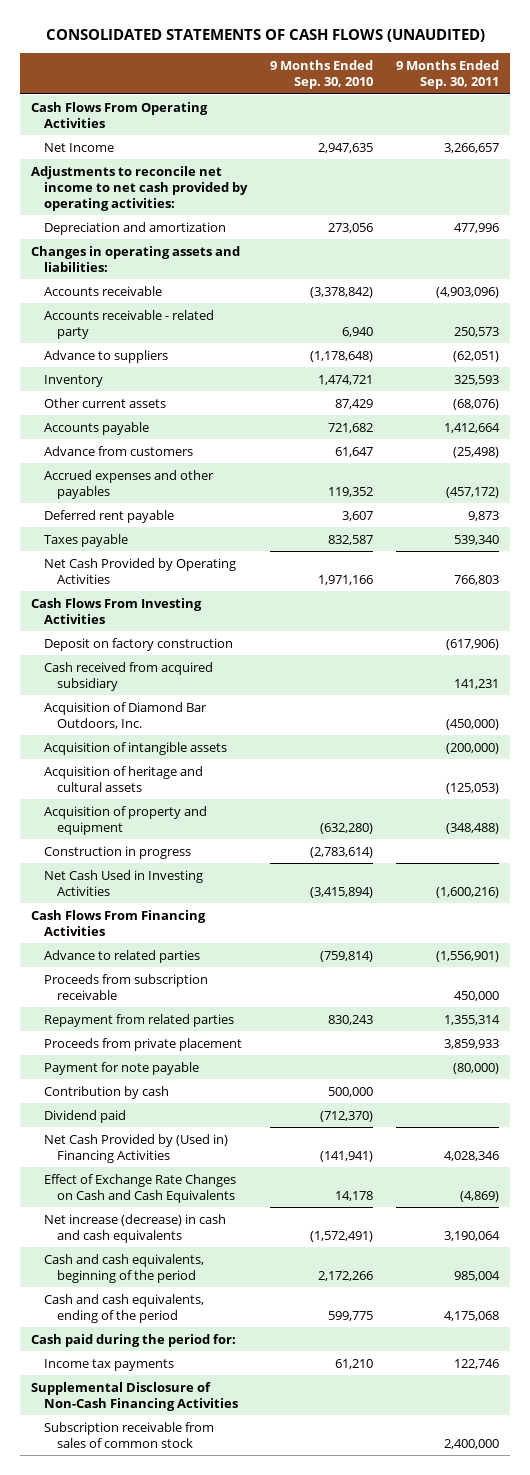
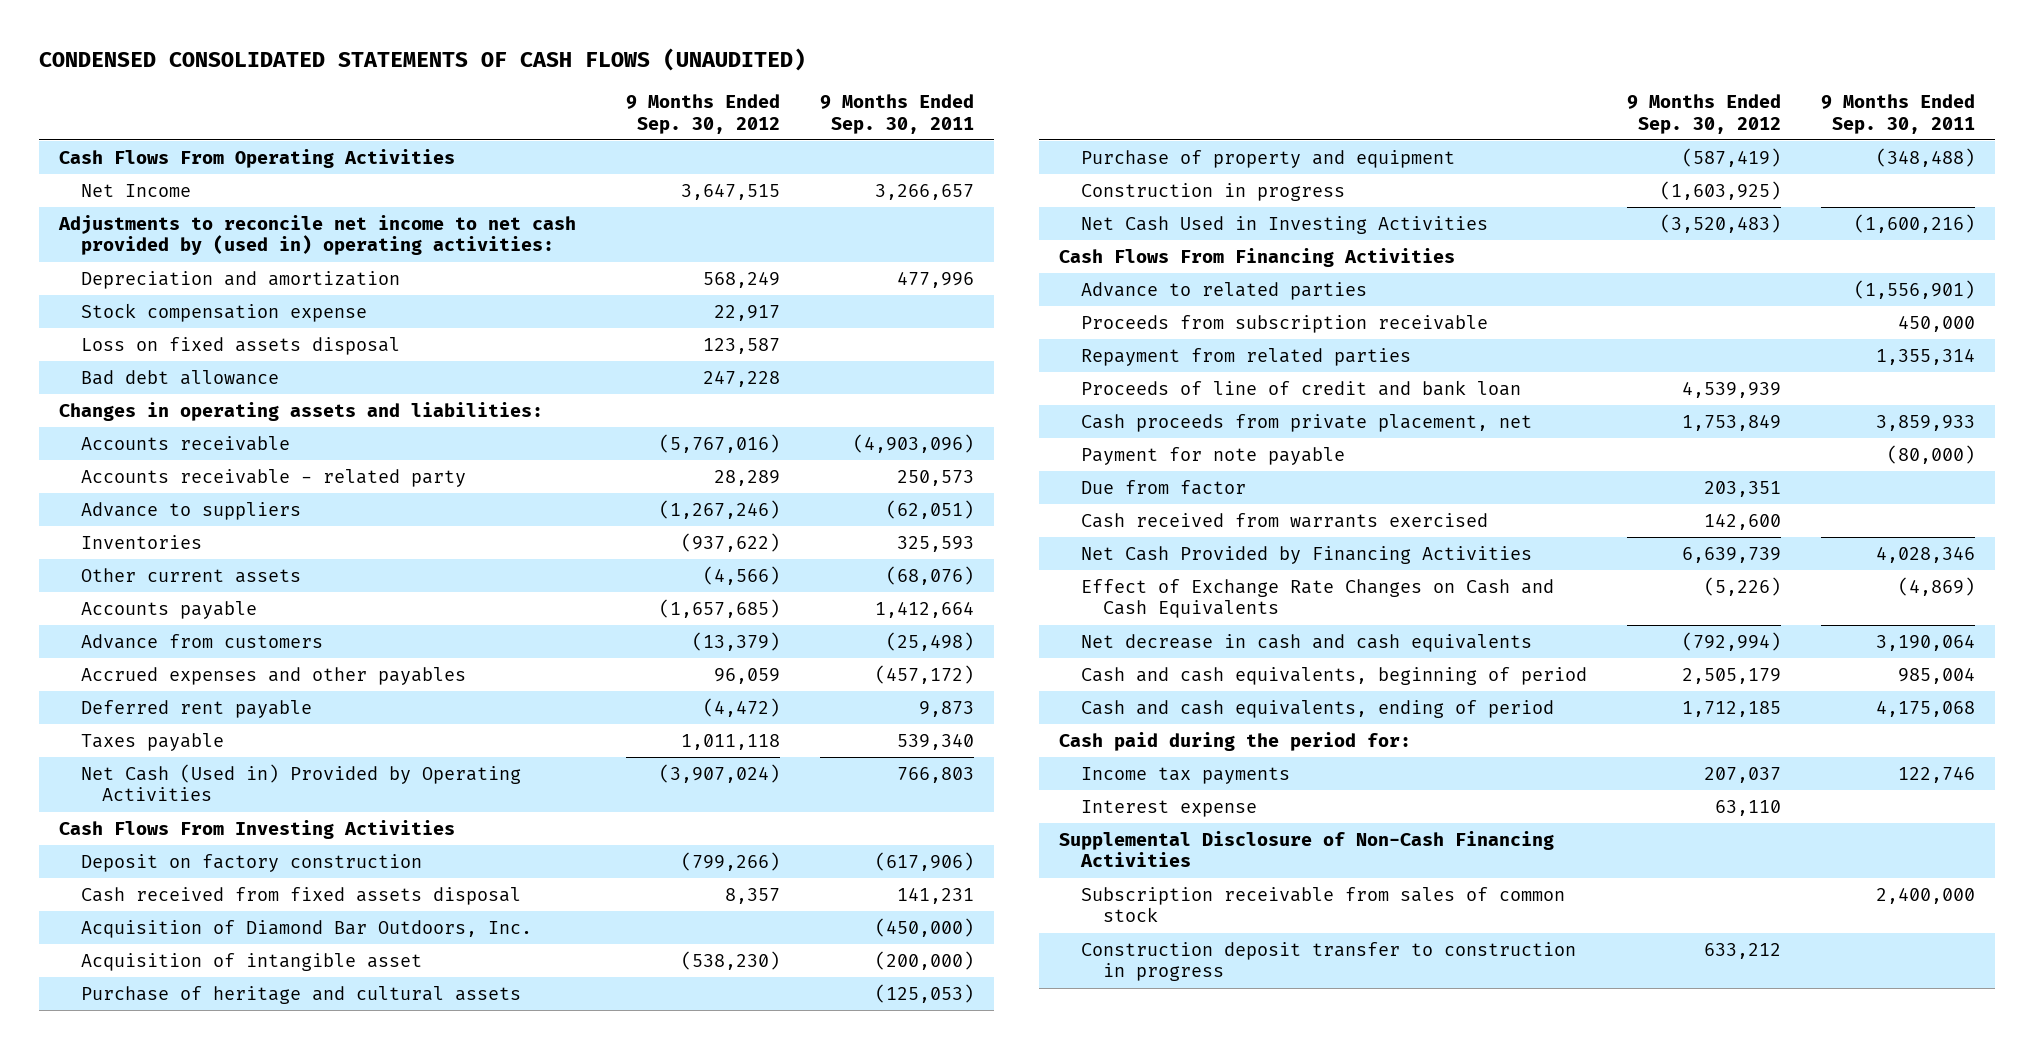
[46,29,486,43] CONSOLIDATED STATEMENTS OF CASH FLOWS (UNAUDITED) -> [39,48,807,72] CONDENSED CONSOLIDATED STATEMENTS OF CASH FLOWS (UNAUDITED)
[270,60,374,90] 9 Months Ended Sep. 30, 2010 -> none
none -> [626,93,781,134] 9 Months Ended Sep. 30, 2012
[31,165,249,211] Adjustments to reconcile net income to net cash provided by operating activities: -> [57,214,576,256] Adjustments to reconcile net income to net cash provided by (used in) operating activities:
none -> [80,302,367,322] Stock compensation expense
none -> [80,336,400,355] Loss on fixed assets disposal
none -> [80,369,279,385] Bad debt allowance
[44,374,104,387] Inventory -> [80,534,202,549] Inventories
[44,557,237,584] Net Cash Provided by Operating Activities -> [80,763,521,802] Net Cash (Used in) Provided by Operating Activities
[44,661,214,691] Cash received from acquired subsidiary -> [80,886,521,905] Cash received from fixed assets disposal
[44,741,228,755] Acquisition of intangible assets -> [80,952,422,971] Acquisition of intangible asset
[44,765,204,792] Acquisition of heritage and cultural assets -> [80,985,521,1004] Purchase of heritage and cultural assets
[44,805,208,835] Acquisition of property and equipment -> [1080,149,1455,168] Purchase of property and equipment
none -> [1080,379,1521,396] Proceeds of line of credit and bank loan
[44,1037,243,1051] Proceeds from private placement -> [1080,413,1532,432] Cash proceeds from private placement, net
[44,1085,170,1099] Contribution by cash -> none
[44,1109,127,1123] Dividend paid -> none
none -> [1080,479,1246,495] Due from factor
none -> [1080,512,1488,528] Cash received from warrants exercised
[44,1133,229,1163] Net Cash Provided by (Used in) Financing Activities -> [1080,545,1532,564] Net Cash Provided by Financing Activities
[44,1213,227,1243] Net increase (decrease) in cash and cash equivalents -> [1080,633,1532,652] Net decrease in cash and cash equivalents
[44,1253,205,1283] Cash and cash equivalents, beginning of the period -> [1080,666,1587,685] Cash and cash equivalents, beginning of period
[44,1293,205,1323] Cash and cash equivalents, ending of the period -> [1080,699,1554,718] Cash and cash equivalents, ending of period
none -> [1080,799,1257,817] Interest expense
none -> [1080,941,1576,982] Construction deposit transfer to construction in progress

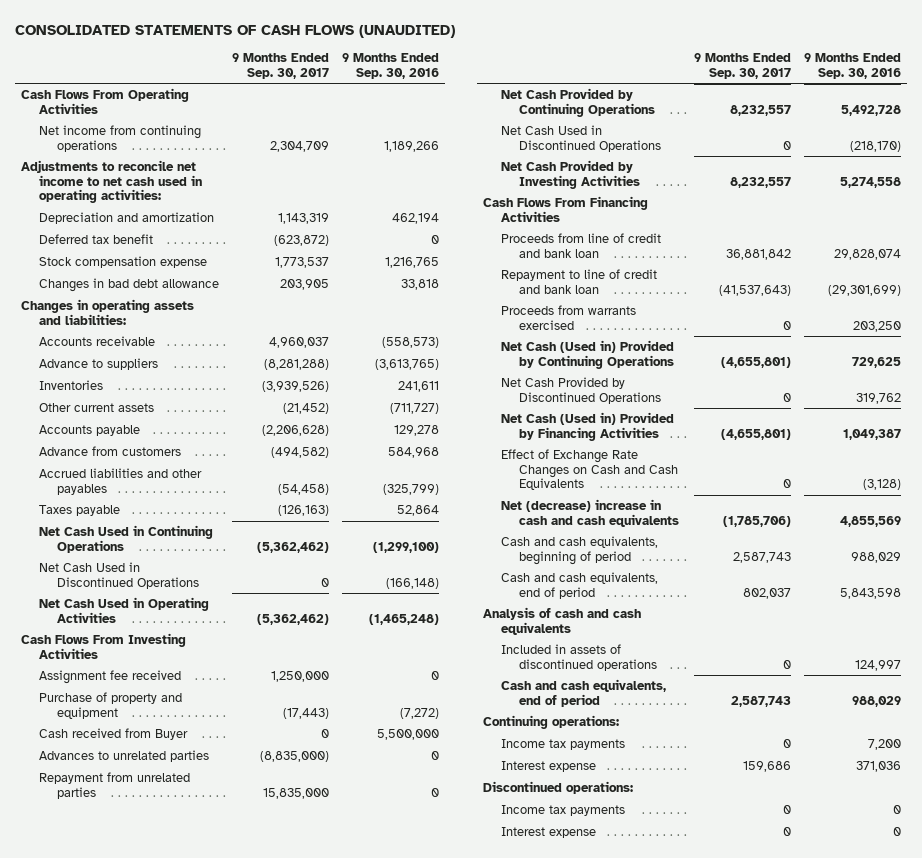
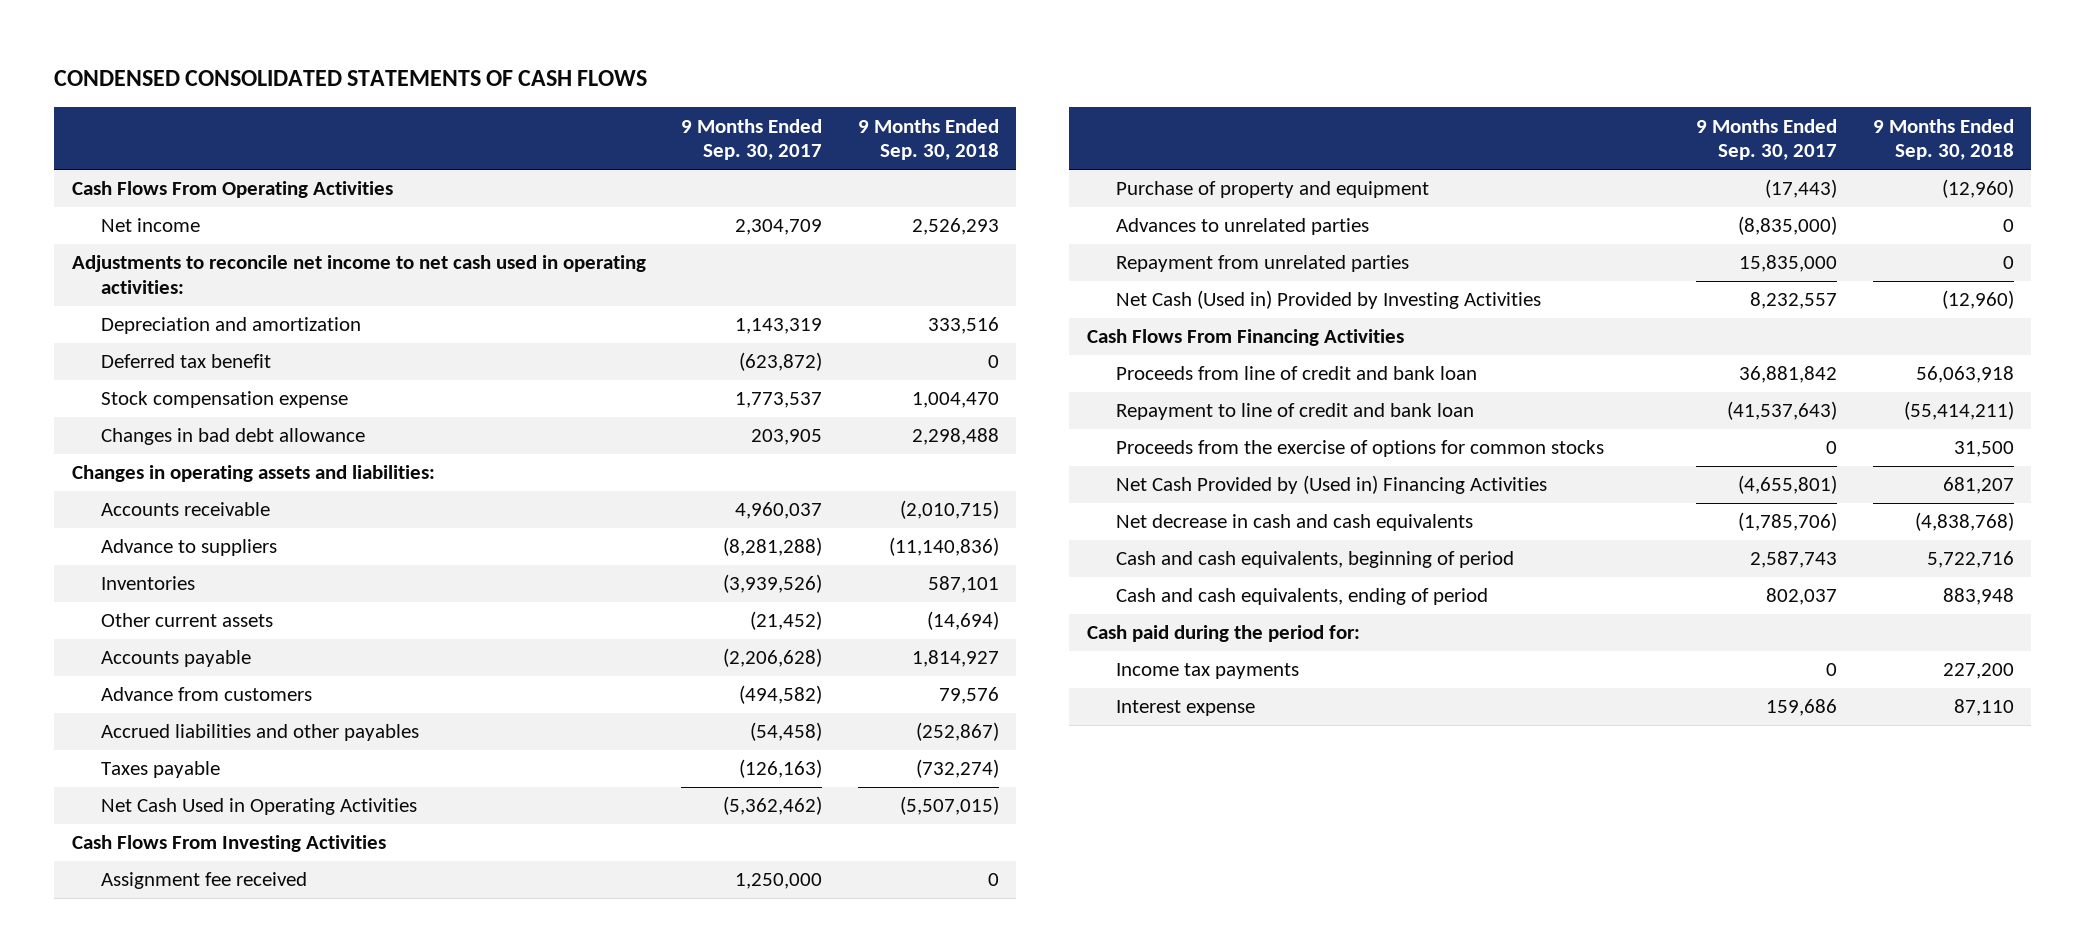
[14,24,455,38] CONSOLIDATED STATEMENTS OF CASH FLOWS (UNAUDITED) -> [53,70,647,87] CONDENSED CONSOLIDATED STATEMENTS OF CASH FLOWS
[341,53,439,79] 9 Months Ended Sep. 30, 2016 -> none
none -> [857,118,999,161] 9 Months Ended Sep. 30, 2018
[39,125,202,152] Net income from continuing operations -> [101,218,201,233] Net income
[39,525,214,553] Net Cash Used in Continuing Operations -> none
[39,562,199,589] Net Cash Used in Discontinued Operations -> none
[39,728,189,741] Cash received from Buyer -> none
[500,88,655,117] Net Cash Provided by Continuing Operations -> none
[500,125,661,152] Net Cash Used in Discontinued Operations -> none
[500,160,640,189] Net Cash Provided by Investing Activities -> [1116,290,1542,310] Net Cash (Used in) Provided by Investing Activities
[500,305,636,330] Proceeds from warrants exercised -> none
[500,340,674,369] Net Cash (Used in) Provided by Continuing Operations -> none
[500,377,661,404] Net Cash Provided by Discontinued Operations -> none
[500,449,678,491] Effect of Exchange Rate Changes on Cash and Cash Equivalents -> none
none -> [1116,440,1605,458] Proceeds from the exercise of options for common stocks
[500,412,674,441] Net Cash (Used in) Provided by Financing Activities -> [1116,475,1548,495] Net Cash Provided by (Used in) Financing Activities
[500,499,679,527] Net (decrease) increase in cash and cash equivalents -> [1116,514,1474,532] Net decrease in cash and cash equivalents
[483,607,642,635] Analysis of cash and cash equivalents -> none
[500,644,657,671] Included in assets of discontinued operations -> none
[500,679,666,707] Cash and cash equivalents, end of period -> none
[483,715,620,730] Continuing operations: -> none
[500,572,658,599] Cash and cash equivalents, end of period -> [1116,588,1489,606] Cash and cash equivalents, ending of period
none -> [1086,625,1360,643] Cash paid during the period for:
[483,781,634,795] Discontinued operations: -> none
[500,805,625,817] Income tax payments -> none
[500,827,596,839] Interest expense -> none

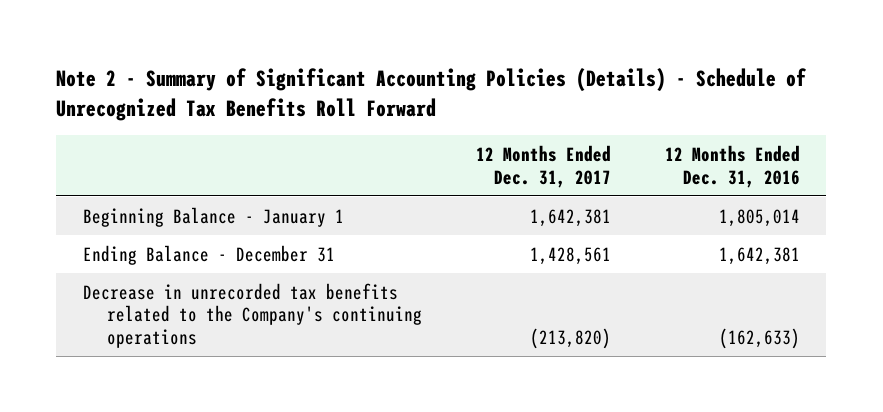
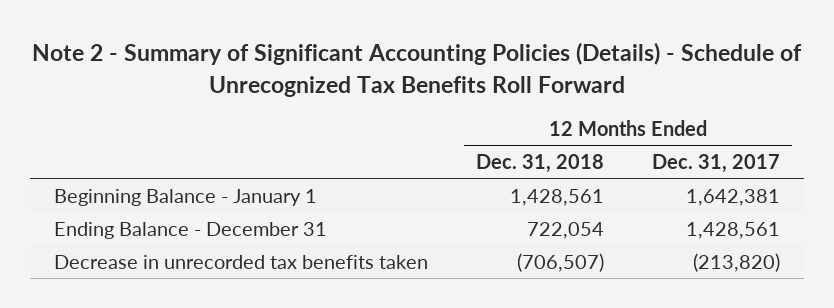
[664,144,800,188] 12 Months Ended Dec. 31, 2016 -> none
none -> [476,153,605,173] Dec. 31, 2018
[83,282,423,349] Decrease in unrecorded tax benefits related to the Company's continuing operations -> [54,254,429,269] Decrease in unrecorded tax benefits taken

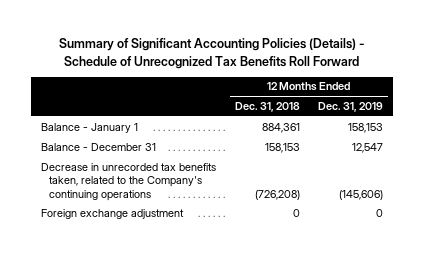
[32,42,803,97] Note 2 - Summary of Significant Accounting Policies (Details) - Schedule of Unrecognized Tax Benefits Roll Forward -> [59,38,366,69] Summary of Significant Accounting Policies (Details) - Schedule of Unrecognized Tax Benefits Roll Forward
[651,153,780,173] Dec. 31, 2017 -> none
none -> [318,101,384,112] Dec. 31, 2019
[54,188,318,206] Beginning Balance - January 1 -> [40,122,138,133] Balance - January 1
[510,188,605,206] 1,428,561 -> [261,122,300,133] 884,361
[54,221,328,239] Ending Balance - December 31 -> [40,142,156,151] Balance - December 31
[527,221,605,239] 722,054 -> [264,142,300,153] 158,153
[54,254,429,269] Decrease in unrecorded tax benefits taken -> [40,162,216,201] Decrease in unrecorded tax benefits taken, related to the Company's continuing operations
[517,252,605,272] (706,507) -> [254,189,300,200] (726,208)
none -> [40,208,184,219] Foreign exchange adjustment

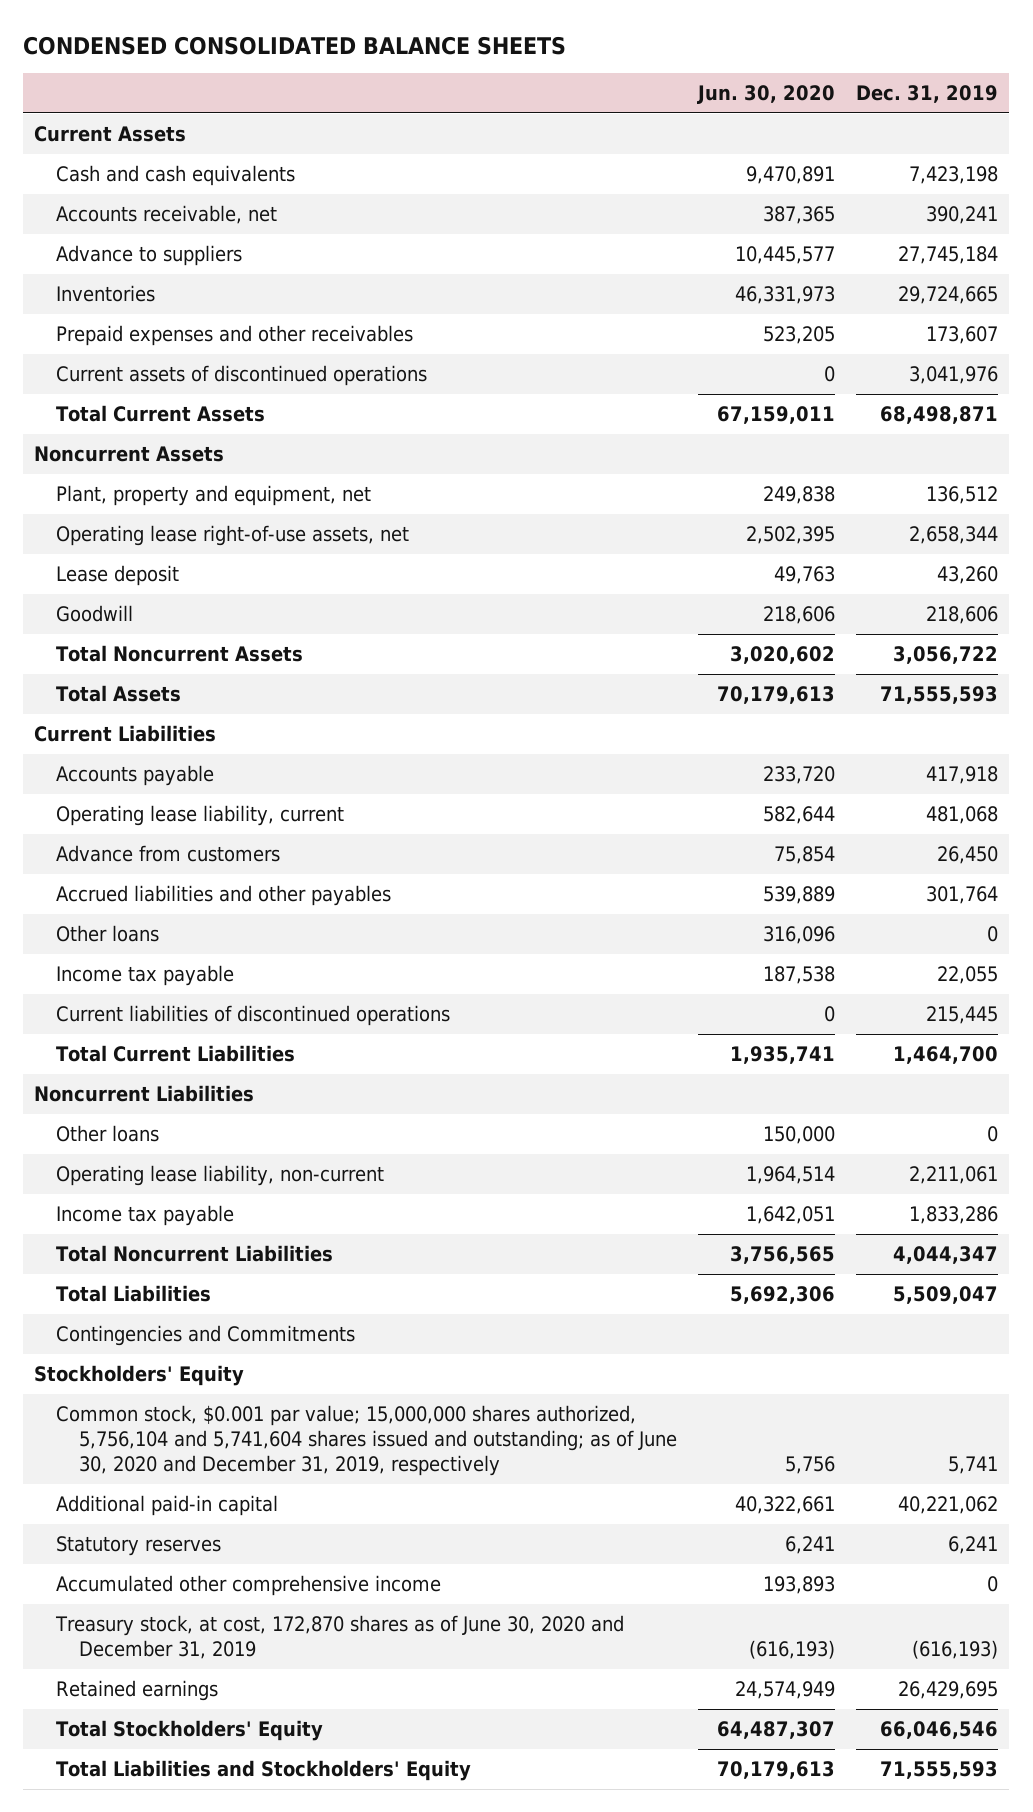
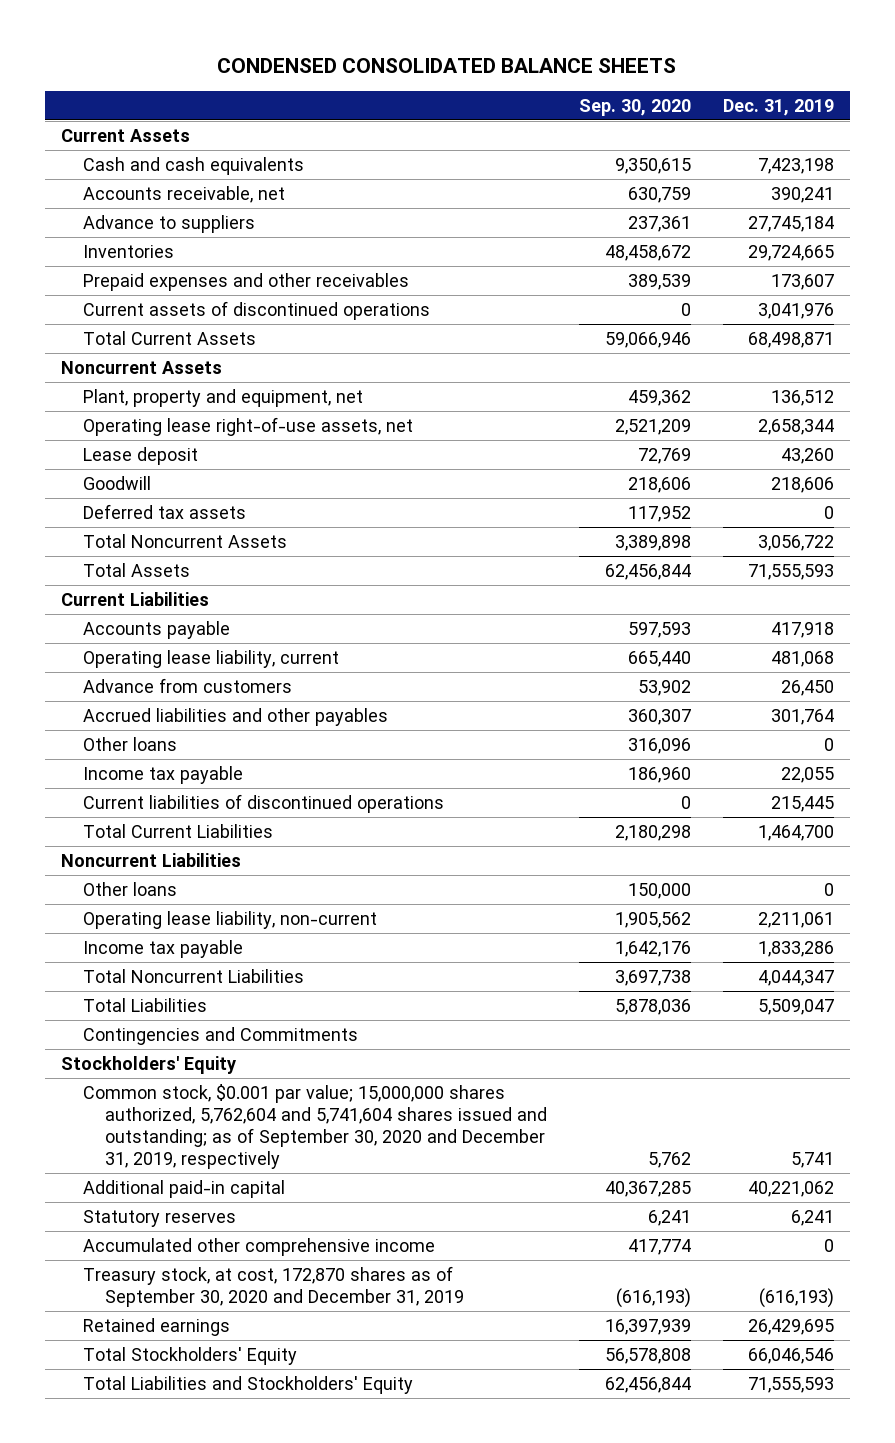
[697,85,836,105] Jun. 30, 2020 -> none
none -> [579,98,692,116] Sep. 30, 2020
none -> [82,503,246,519] Deferred tax assets
[56,1404,677,1477] Common stock, $0.001 par value; 15,000,000 shares authorized, 5,756,104 and 5,741,604 shares issued and outstanding; as of June 30, 2020 and December 31, 2019, respectively -> [82,1083,547,1170] Common stock, $0.001 par value; 15,000,000 shares authorized, 5,762,604 and 5,741,604 shares issued and outstanding; as of September 30, 2020 and December 31, 2019, respectively
[55,1614,625,1660] Treasury stock, at cost, 172,870 shares as of June 30, 2020 and December 31, 2019 -> [82,1265,464,1308] Treasury stock, at cost, 172,870 shares as of September 30, 2020 and December 31, 2019

